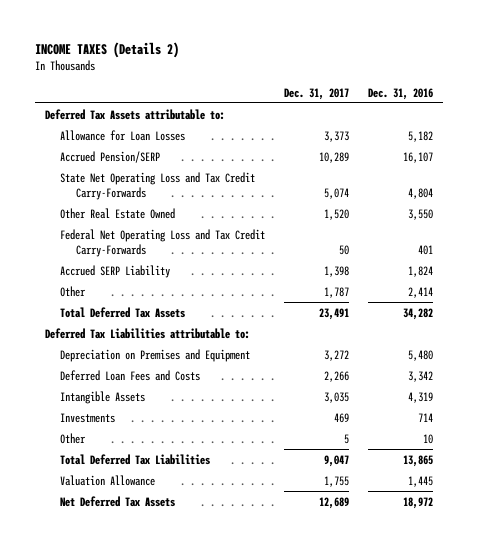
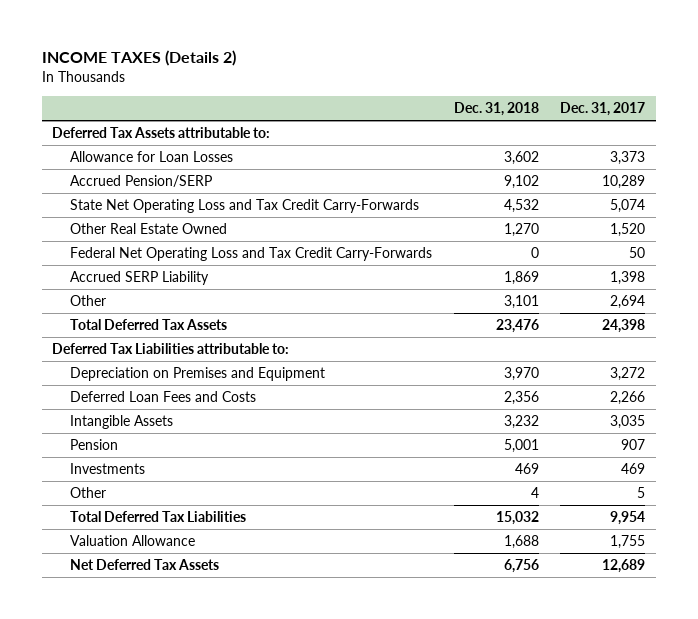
[368,87,434,100] Dec. 31, 2016 -> none
none -> [453,102,539,117] Dec. 31, 2018
[324,286,350,298] 1,787 -> [610,295,646,310] 2,694
[319,307,350,320] 23,491 -> [602,319,646,334] 24,398
none -> [69,439,118,451] Pension
[324,454,350,467] 9,047 -> [610,511,646,526] 9,954

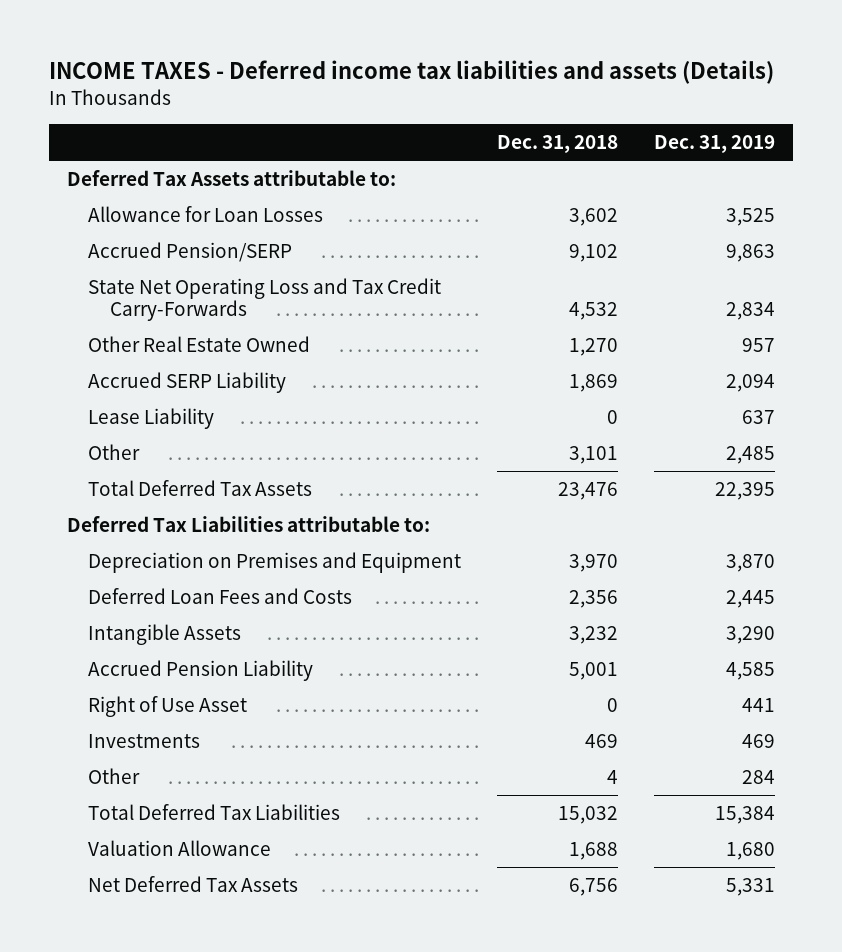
[41,50,236,67] INCOME TAXES (Details 2) -> [48,59,774,84] INCOME TAXES - Deferred income tax liabilities and assets (Details)
[560,102,646,117] Dec. 31, 2017 -> none
none -> [653,135,775,154] Dec. 31, 2019
[69,247,432,262] Federal Net Operating Loss and Tax Credit Carry-Forwards -> none
none -> [88,408,215,430] Lease Liability
[69,439,118,451] Pension -> [88,660,314,682] Accrued Pension Liability
none -> [88,696,248,718] Right of Use Asset

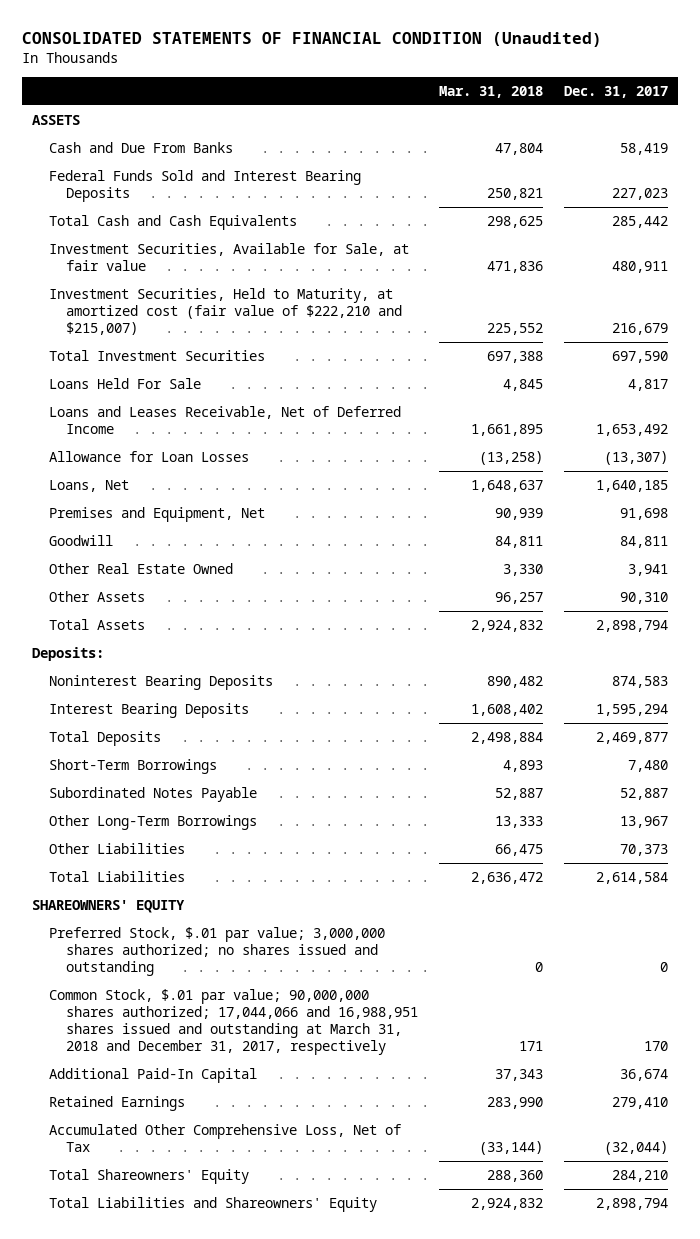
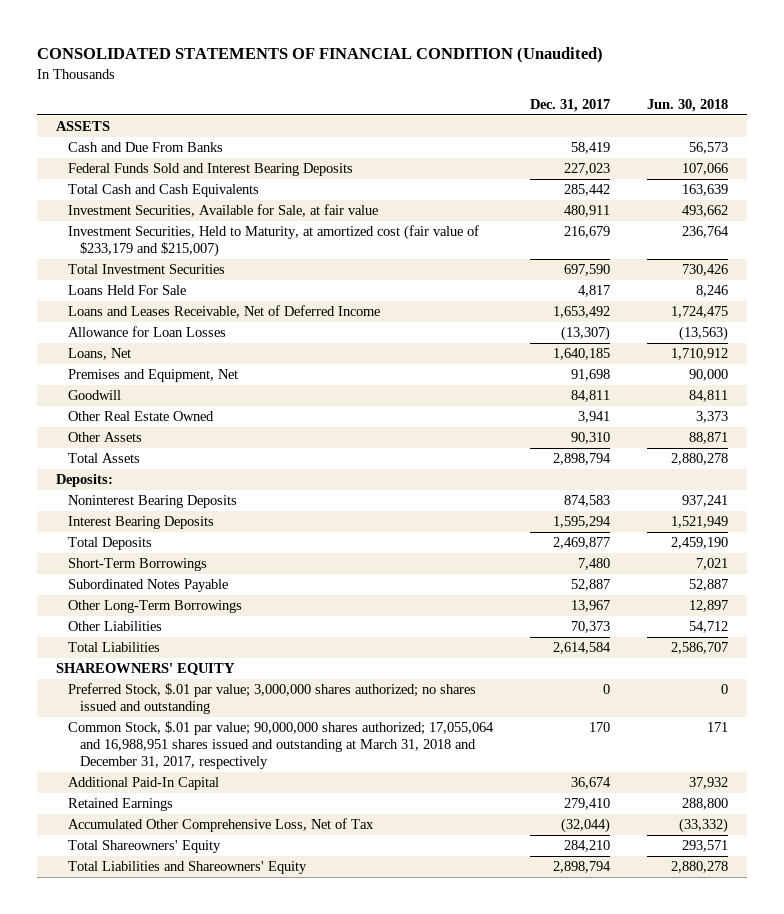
[439,85,544,98] Mar. 31, 2018 -> none
none -> [647,98,729,112] Jun. 30, 2018
[49,288,403,335] Investment Securities, Held to Maturity, at amortized cost (fair value of $222,210 and $215,007) -> [68,225,480,258] Investment Securities, Held to Maturity, at amortized cost (fair value of $233,179 and $215,007)
[49,989,419,1055] Common Stock, $.01 par value; 90,000,000 shares authorized; 17,044,066 and 16,988,951 shares issued and outstanding at March 31, 2018 and December 31, 2017, respectively -> [68,721,495,770] Common Stock, $.01 par value; 90,000,000 shares authorized; 17,055,064 and 16,988,951 shares issued and outstanding at March 31, 2018 and December 31, 2017, respectively

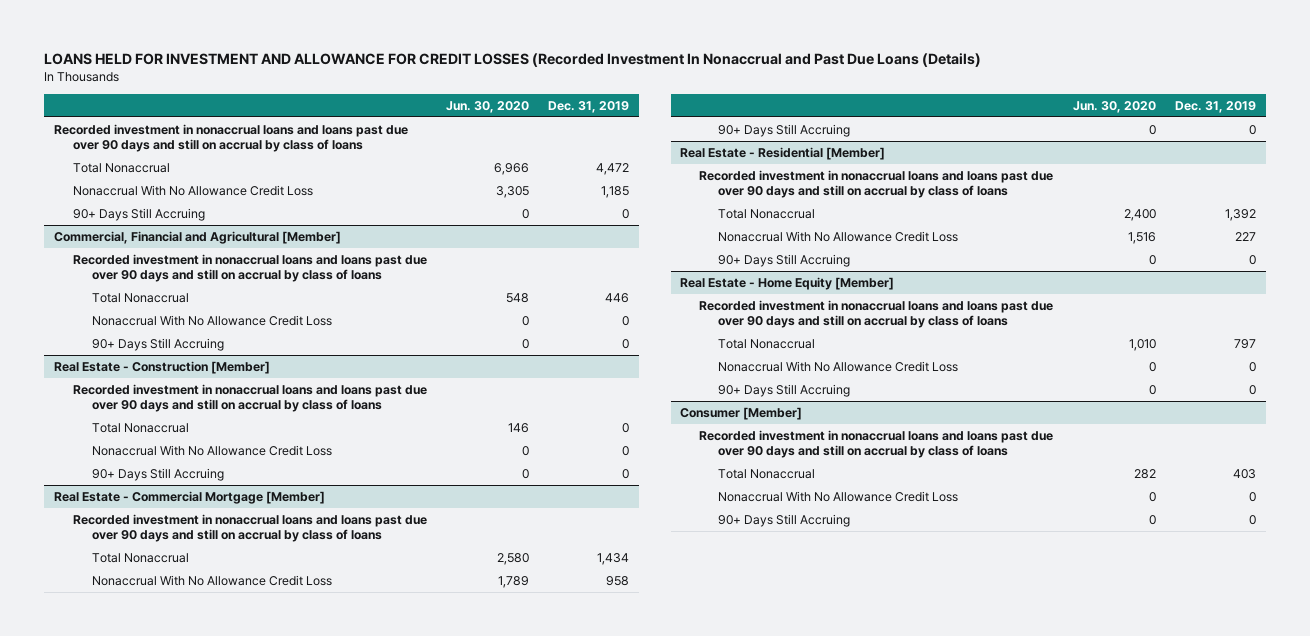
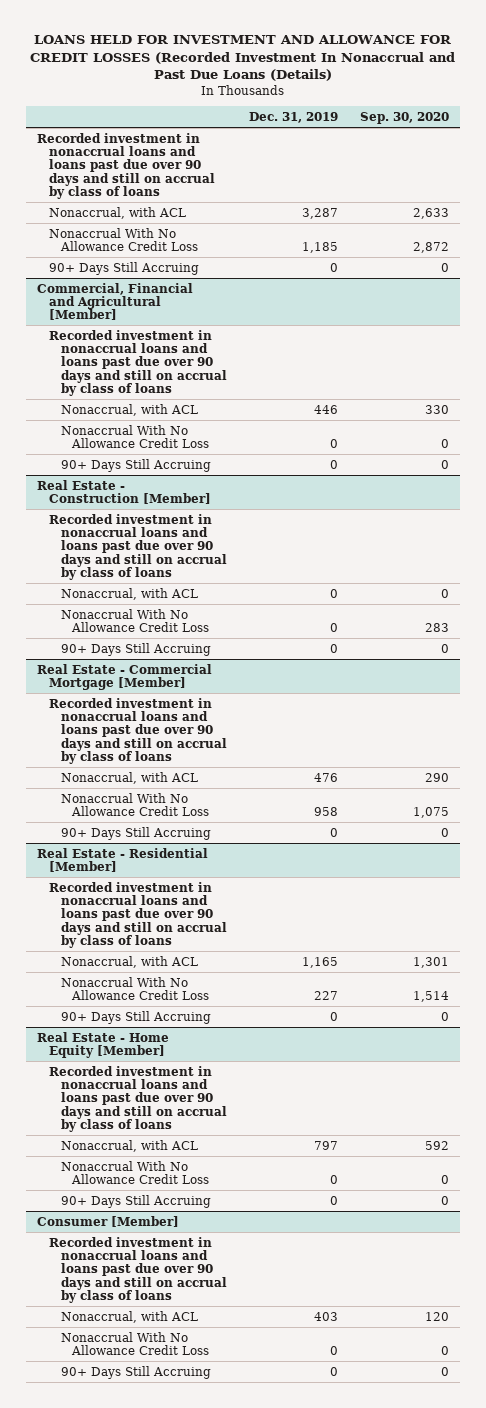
[446,100,530,113] Jun. 30, 2020 -> none
none -> [360,111,450,124] Sep. 30, 2020
[72,162,170,173] Total Nonaccrual -> none
none -> [48,206,186,219] Nonaccrual, with ACL
[91,292,189,303] Total Nonaccrual -> [60,403,198,416] Nonaccrual, with ACL
[91,422,189,433] Total Nonaccrual -> none
none -> [60,587,198,600] Nonaccrual, with ACL
[91,552,189,563] Total Nonaccrual -> none
none -> [60,771,198,784] Nonaccrual, with ACL
[718,208,816,219] Total Nonaccrual -> none
none -> [60,955,198,968] Nonaccrual, with ACL
[718,338,816,349] Total Nonaccrual -> [60,1139,198,1152] Nonaccrual, with ACL
[718,468,816,479] Total Nonaccrual -> none
none -> [60,1310,198,1323] Nonaccrual, with ACL

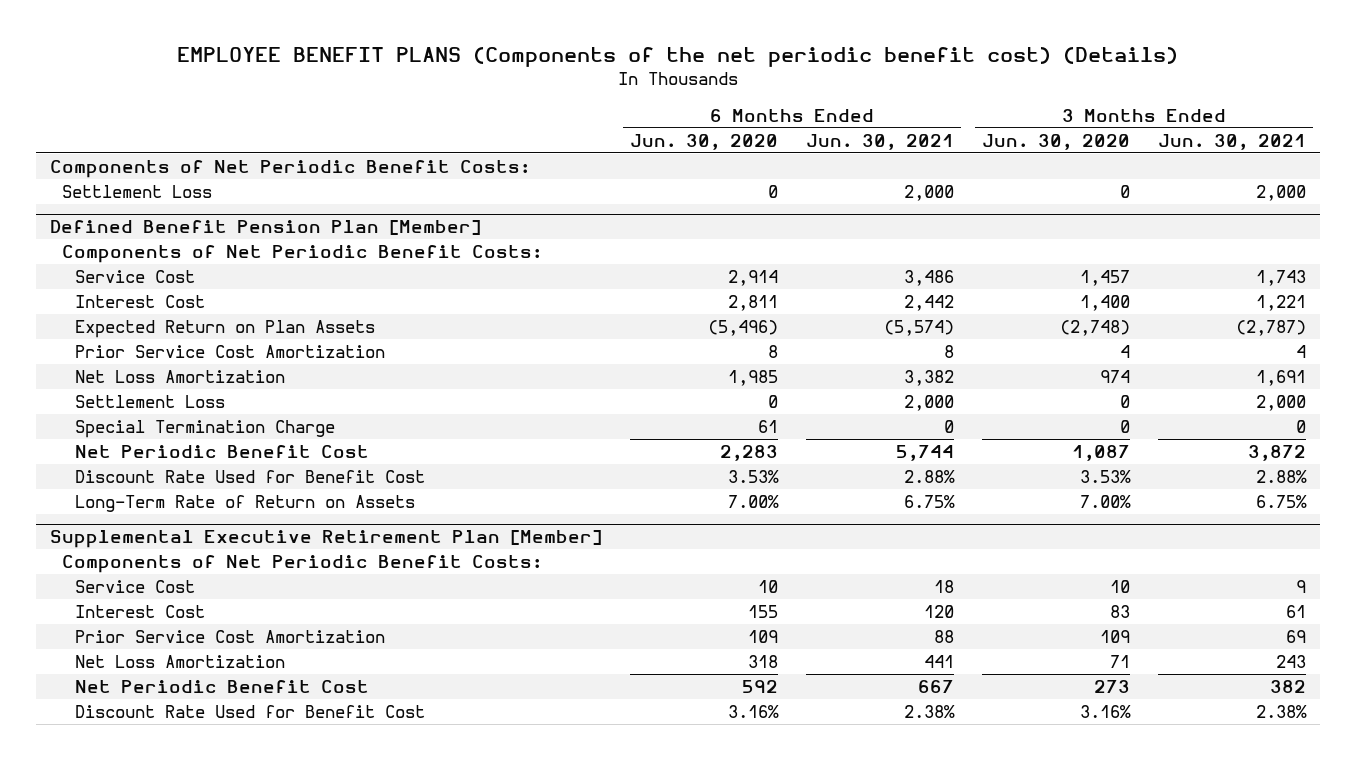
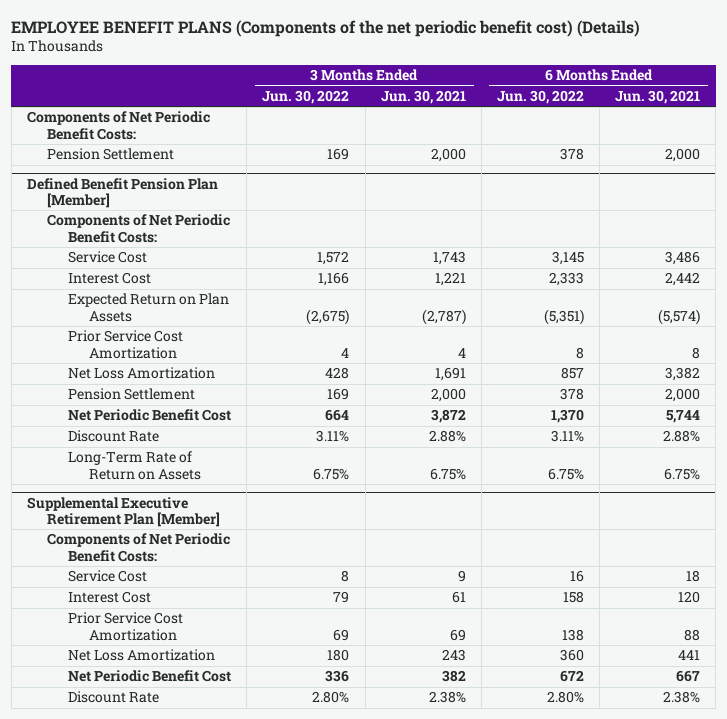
[629,133,778,150] Jun. 30, 2020 -> none
[982,133,1131,150] Jun. 30, 2020 -> none
none -> [262,89,350,104] Jun. 30, 2022
none -> [497,89,585,104] Jun. 30, 2022
[62,185,213,199] Settlement Loss -> [47,148,175,161] Pension Settlement
[74,420,335,439] Special Termination Charge -> none
[74,395,225,409] Settlement Loss -> [68,388,196,401] Pension Settlement
[74,470,425,484] Discount Rate Used for Benefit Cost -> [68,430,160,443] Discount Rate
[74,705,425,719] Discount Rate Used for Benefit Cost -> [68,691,160,704] Discount Rate

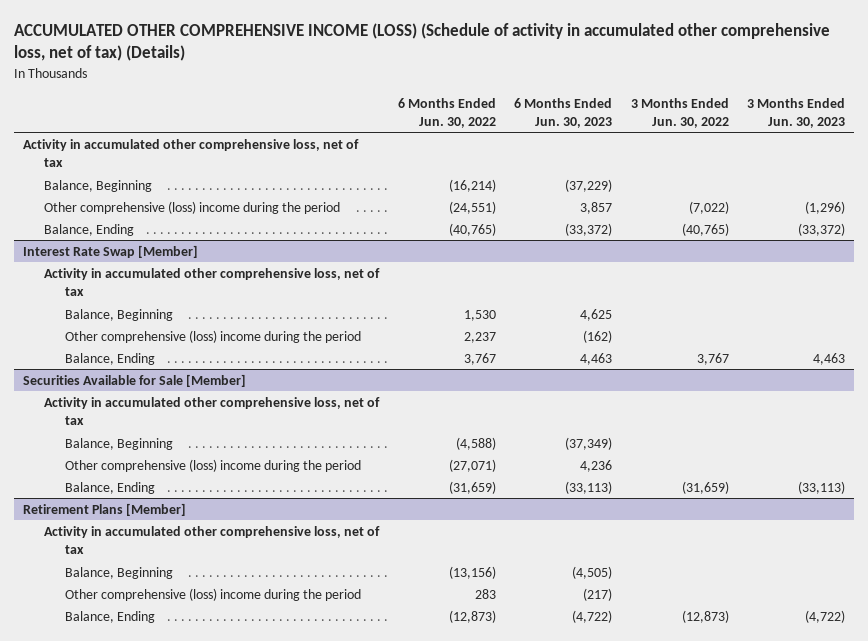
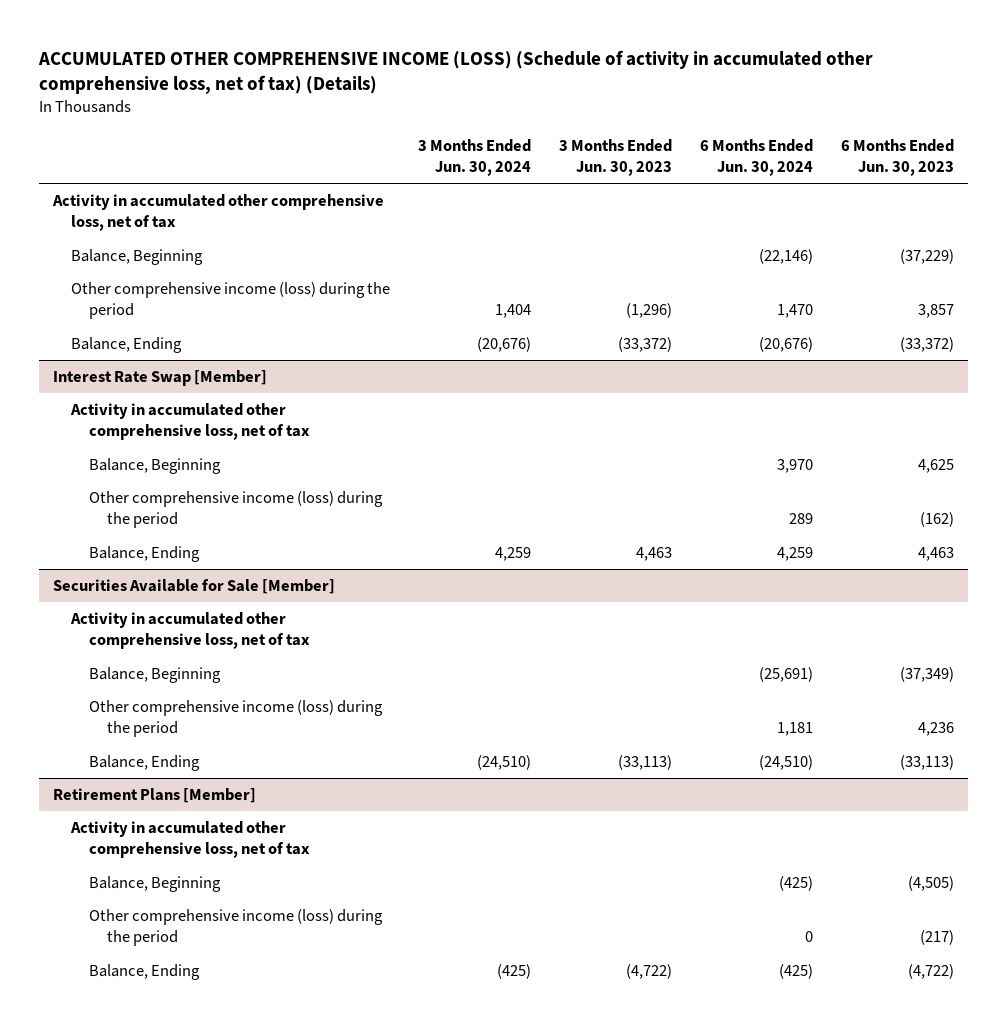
[397,97,496,128] 6 Months Ended Jun. 30, 2022 -> none
[630,97,729,128] 3 Months Ended Jun. 30, 2022 -> none
none -> [418,138,532,177] 3 Months Ended Jun. 30, 2024
none -> [700,138,814,177] 6 Months Ended Jun. 30, 2024
[44,200,341,214] Other comprehensive (loss) income during the period -> [71,282,391,320] Other comprehensive income (loss) during the period
[64,329,361,343] Other comprehensive (loss) income during the period -> [89,491,384,529] Other comprehensive income (loss) during the period
[64,458,361,472] Other comprehensive (loss) income during the period -> [89,700,384,738] Other comprehensive income (loss) during the period
[64,587,361,601] Other comprehensive (loss) income during the period -> [89,909,384,947] Other comprehensive income (loss) during the period

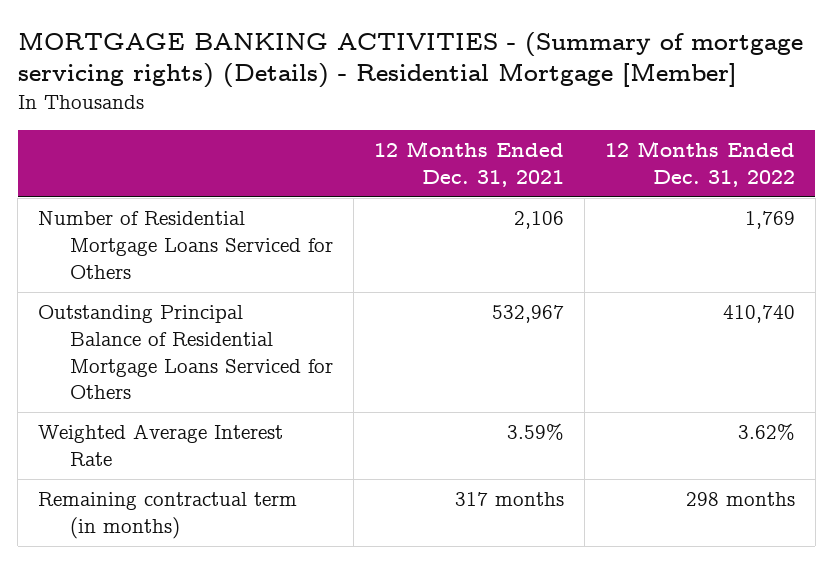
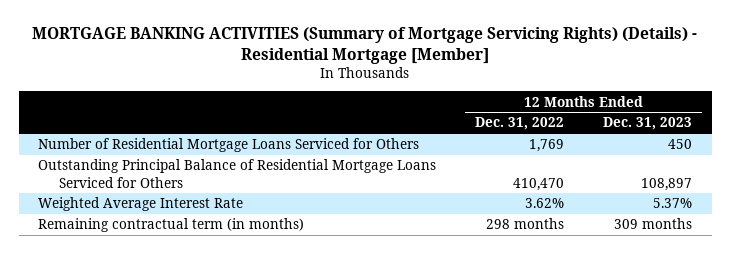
[17,31,803,89] MORTGAGE BANKING ACTIVITIES - (Summary of mortgage servicing rights) (Details) - Residential Mortgage [Member] -> [32,27,698,64] MORTGAGE BANKING ACTIVITIES (Summary of Mortgage Servicing Rights) (Details) - Residential Mortgage [Member]
[373,141,564,187] 12 Months Ended Dec. 31, 2021 -> none
none -> [603,117,693,131] Dec. 31, 2023
[722,305,795,324] 410,740 -> [513,177,565,191] 410,470

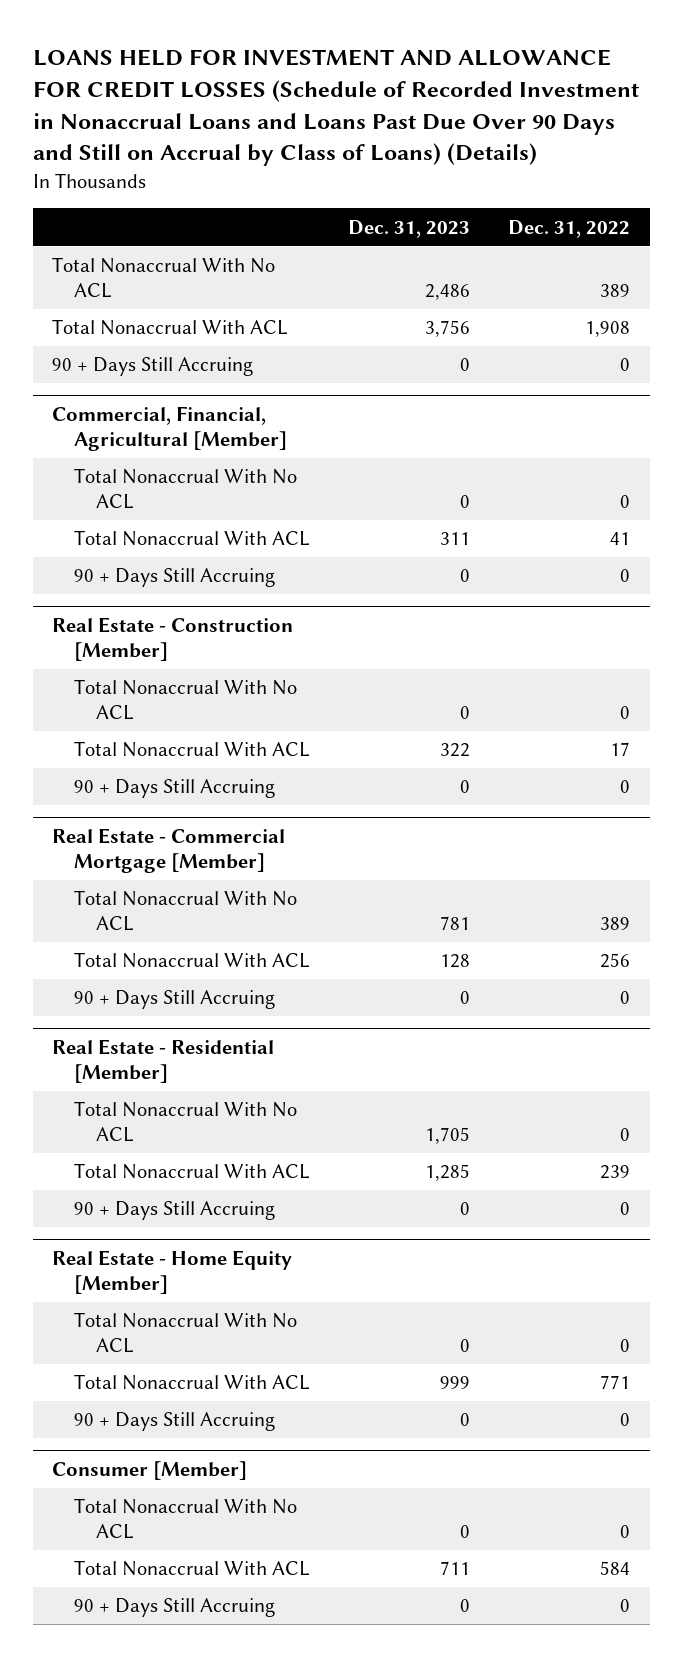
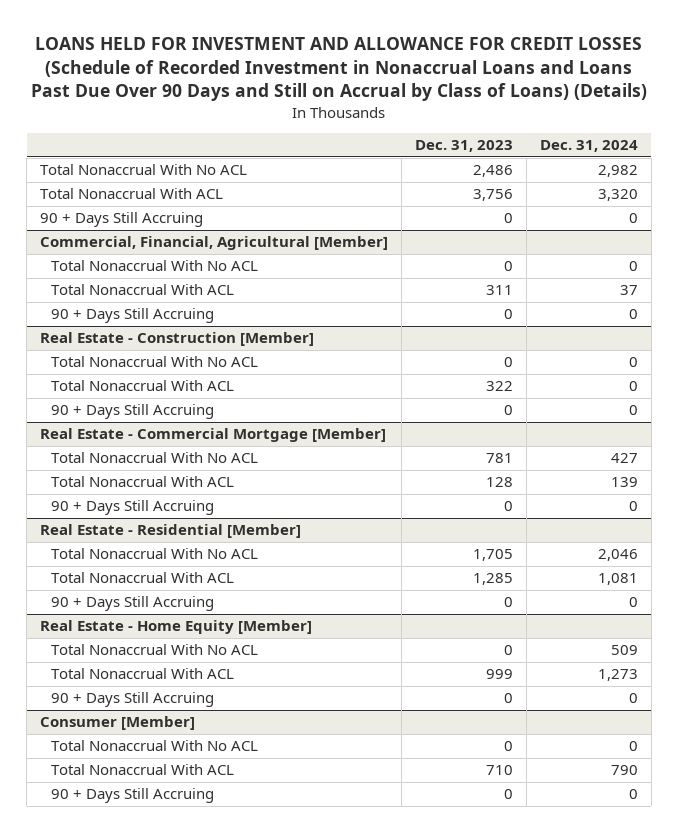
[508,219,631,238] Dec. 31, 2022 -> none
none -> [539,140,638,153] Dec. 31, 2024
[440,1561,471,1576] 711 -> [486,765,514,776] 710

